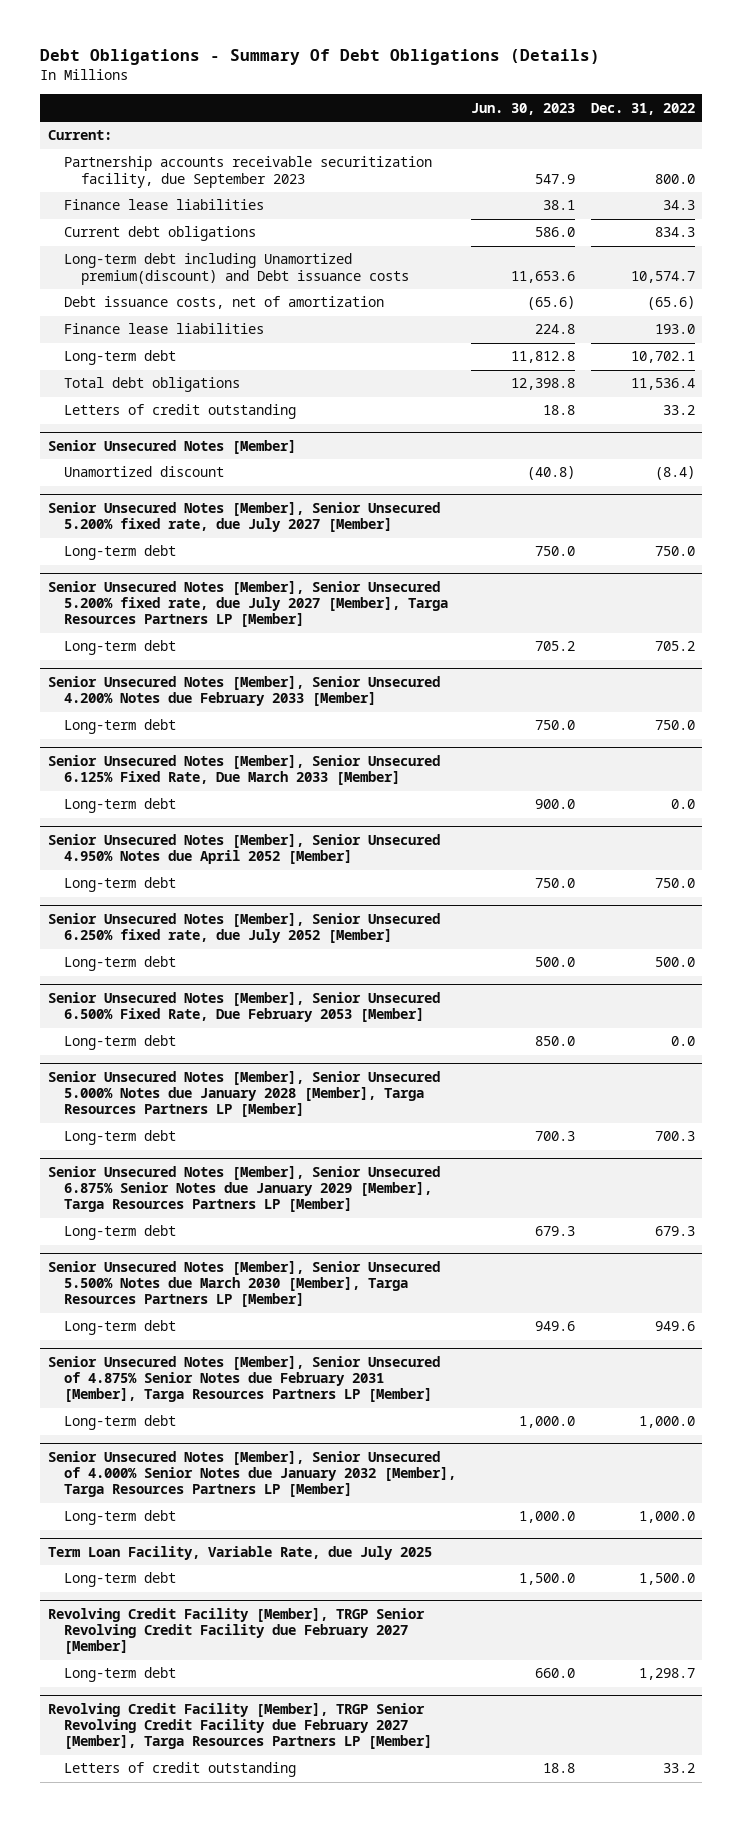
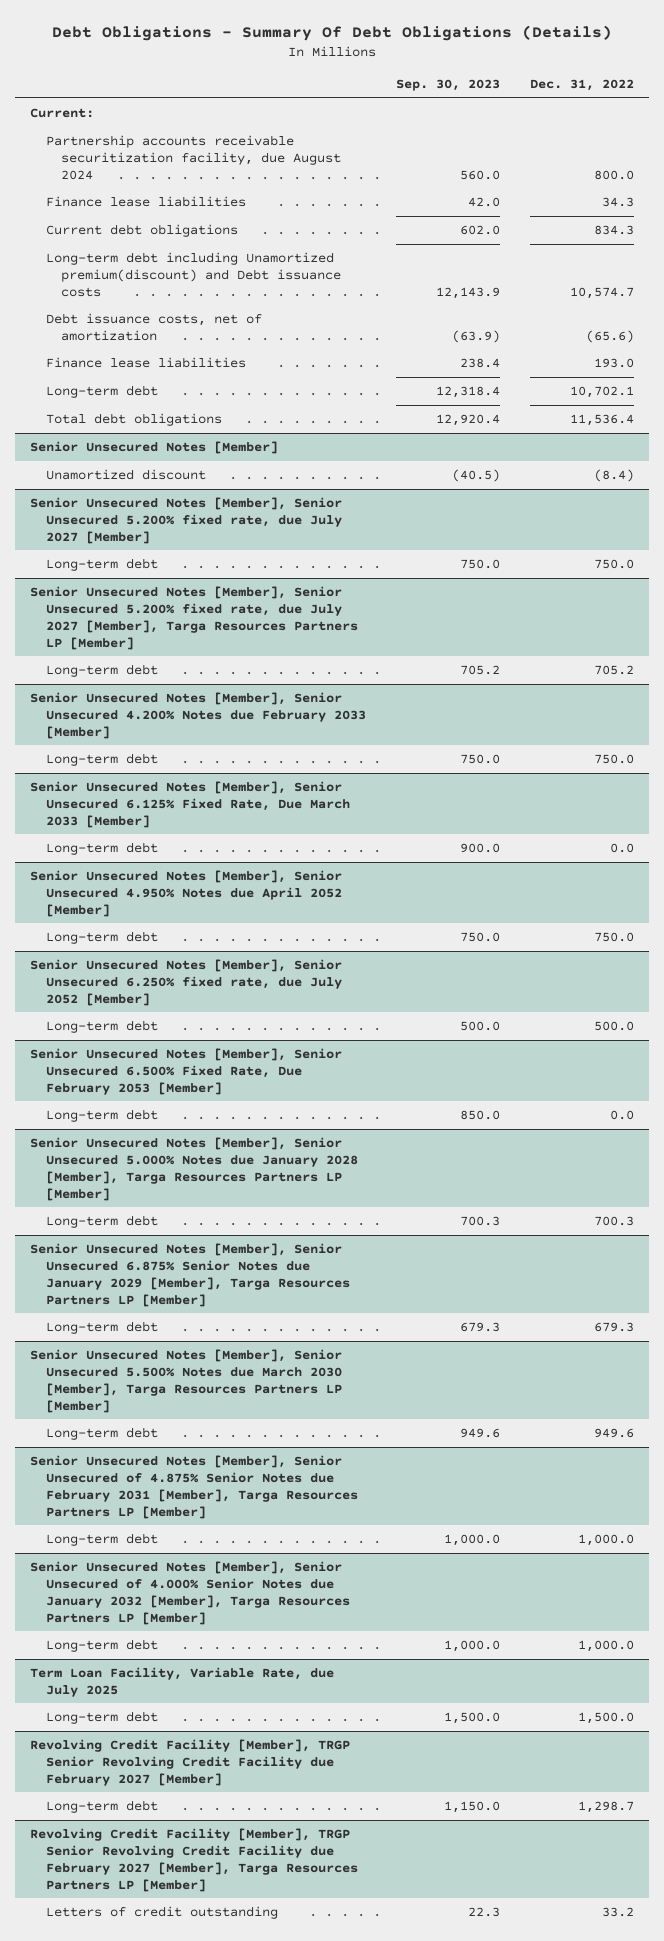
[471,102,576,115] Jun. 30, 2023 -> none
none -> [395,79,500,92] Sep. 30, 2023
[64,156,433,188] Partnership accounts receivable securitization facility, due September 2023 -> [45,134,341,180] Partnership accounts receivable securitization facility, due August 2024
[64,404,297,420] Letters of credit outstanding -> none

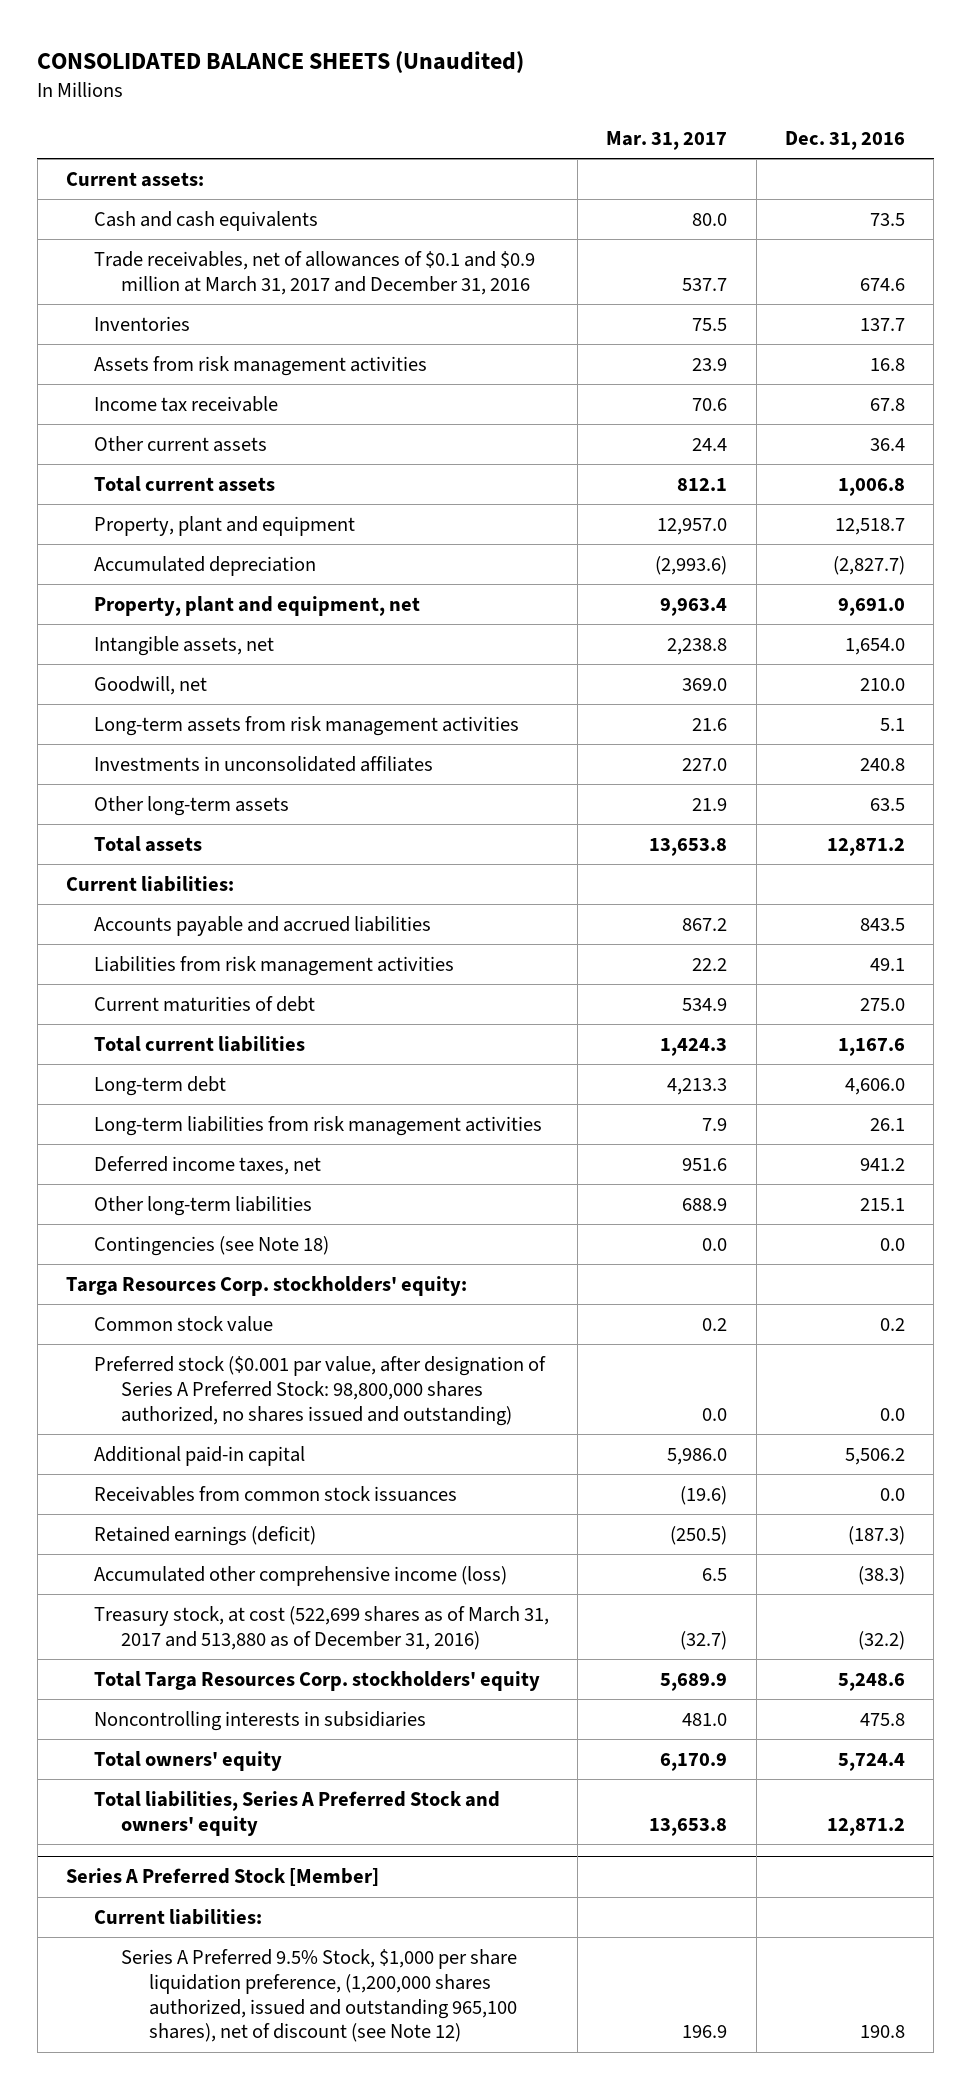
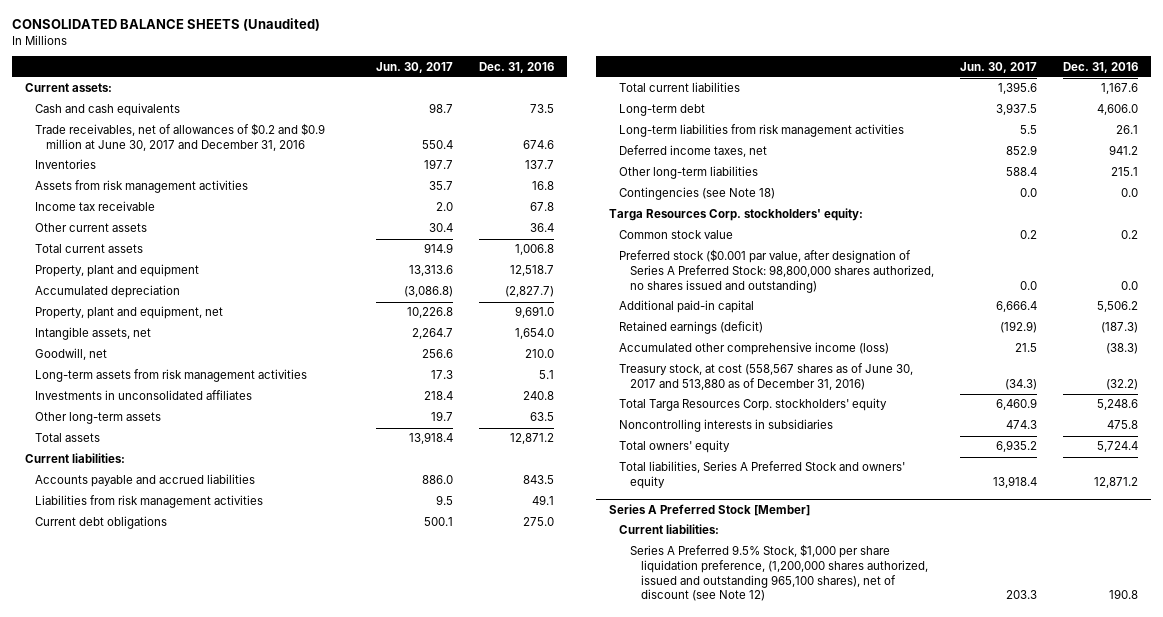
[606,131,728,151] Mar. 31, 2017 -> none
none -> [376,61,454,73] Jun. 30, 2017
[93,251,535,295] Trade receivables, net of allowances of $0.1 and $0.9 million at March 31, 2017 and December 31, 2016 -> [35,123,326,152] Trade receivables, net of allowances of $0.2 and $0.9 million at June 30, 2017 and December 31, 2016
[93,996,315,1013] Current maturities of debt -> [35,516,168,530] Current debt obligations
[93,1486,457,1503] Receivables from common stock issuances -> none
[93,1606,549,1650] Treasury stock, at cost (522,699 shares as of March 31, 2017 and 513,880 as of December 31, 2016) -> [619,363,914,391] Treasury stock, at cost (558,567 shares as of June 30, 2017 and 513,880 as of December 31, 2016)

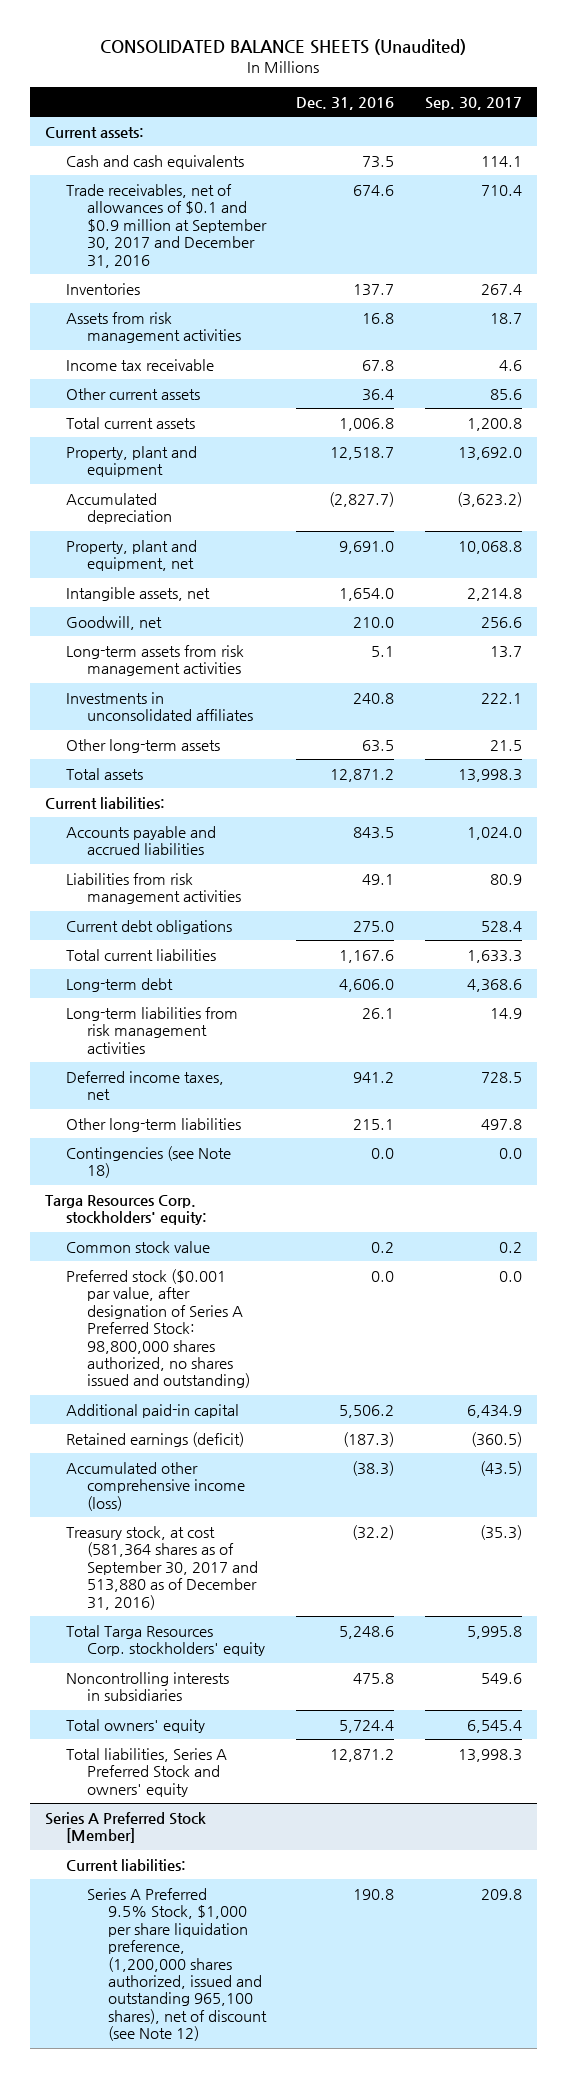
[376,61,454,73] Jun. 30, 2017 -> none
none -> [424,96,522,110] Sep. 30, 2017
[35,123,326,152] Trade receivables, net of allowances of $0.2 and $0.9 million at June 30, 2017 and December 31, 2016 -> [65,183,267,268] Trade receivables, net of allowances of $0.1 and $0.9 million at September 30, 2017 and December 31, 2016
[619,363,914,391] Treasury stock, at cost (558,567 shares as of June 30, 2017 and 513,880 as of December 31, 2016) -> [65,1525,258,1610] Treasury stock, at cost (581,364 shares as of September 30, 2017 and 513,880 as of December 31, 2016)

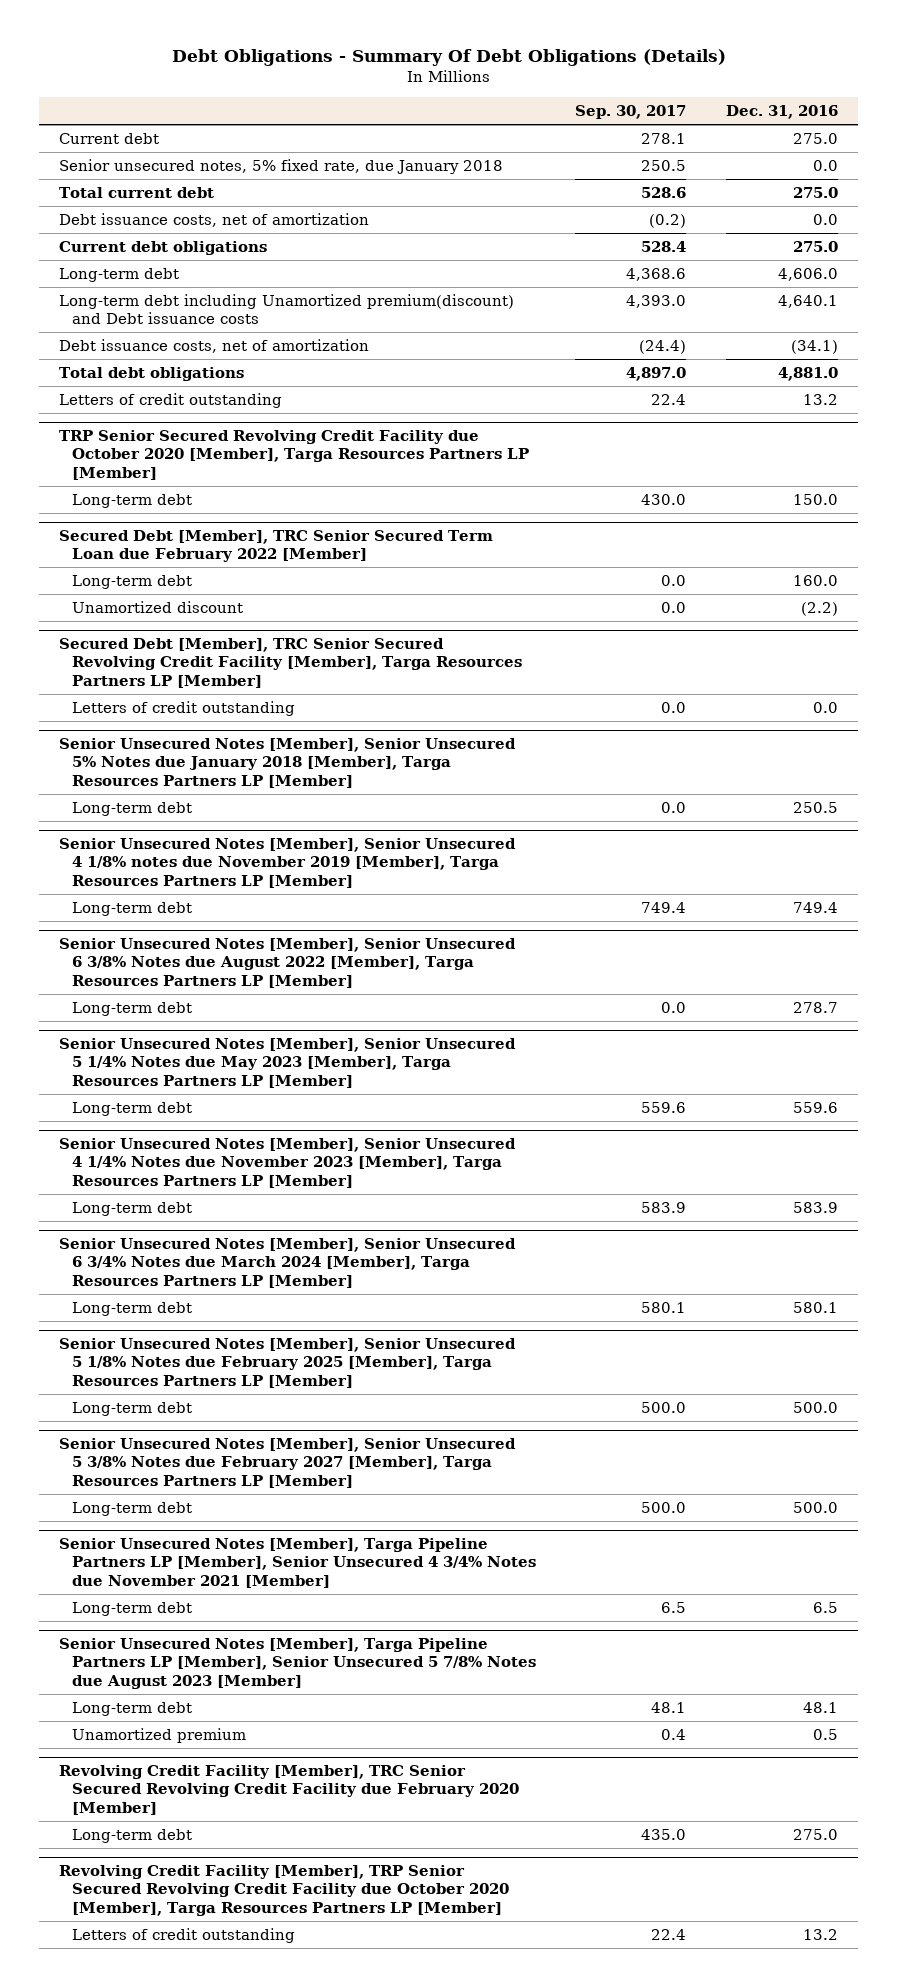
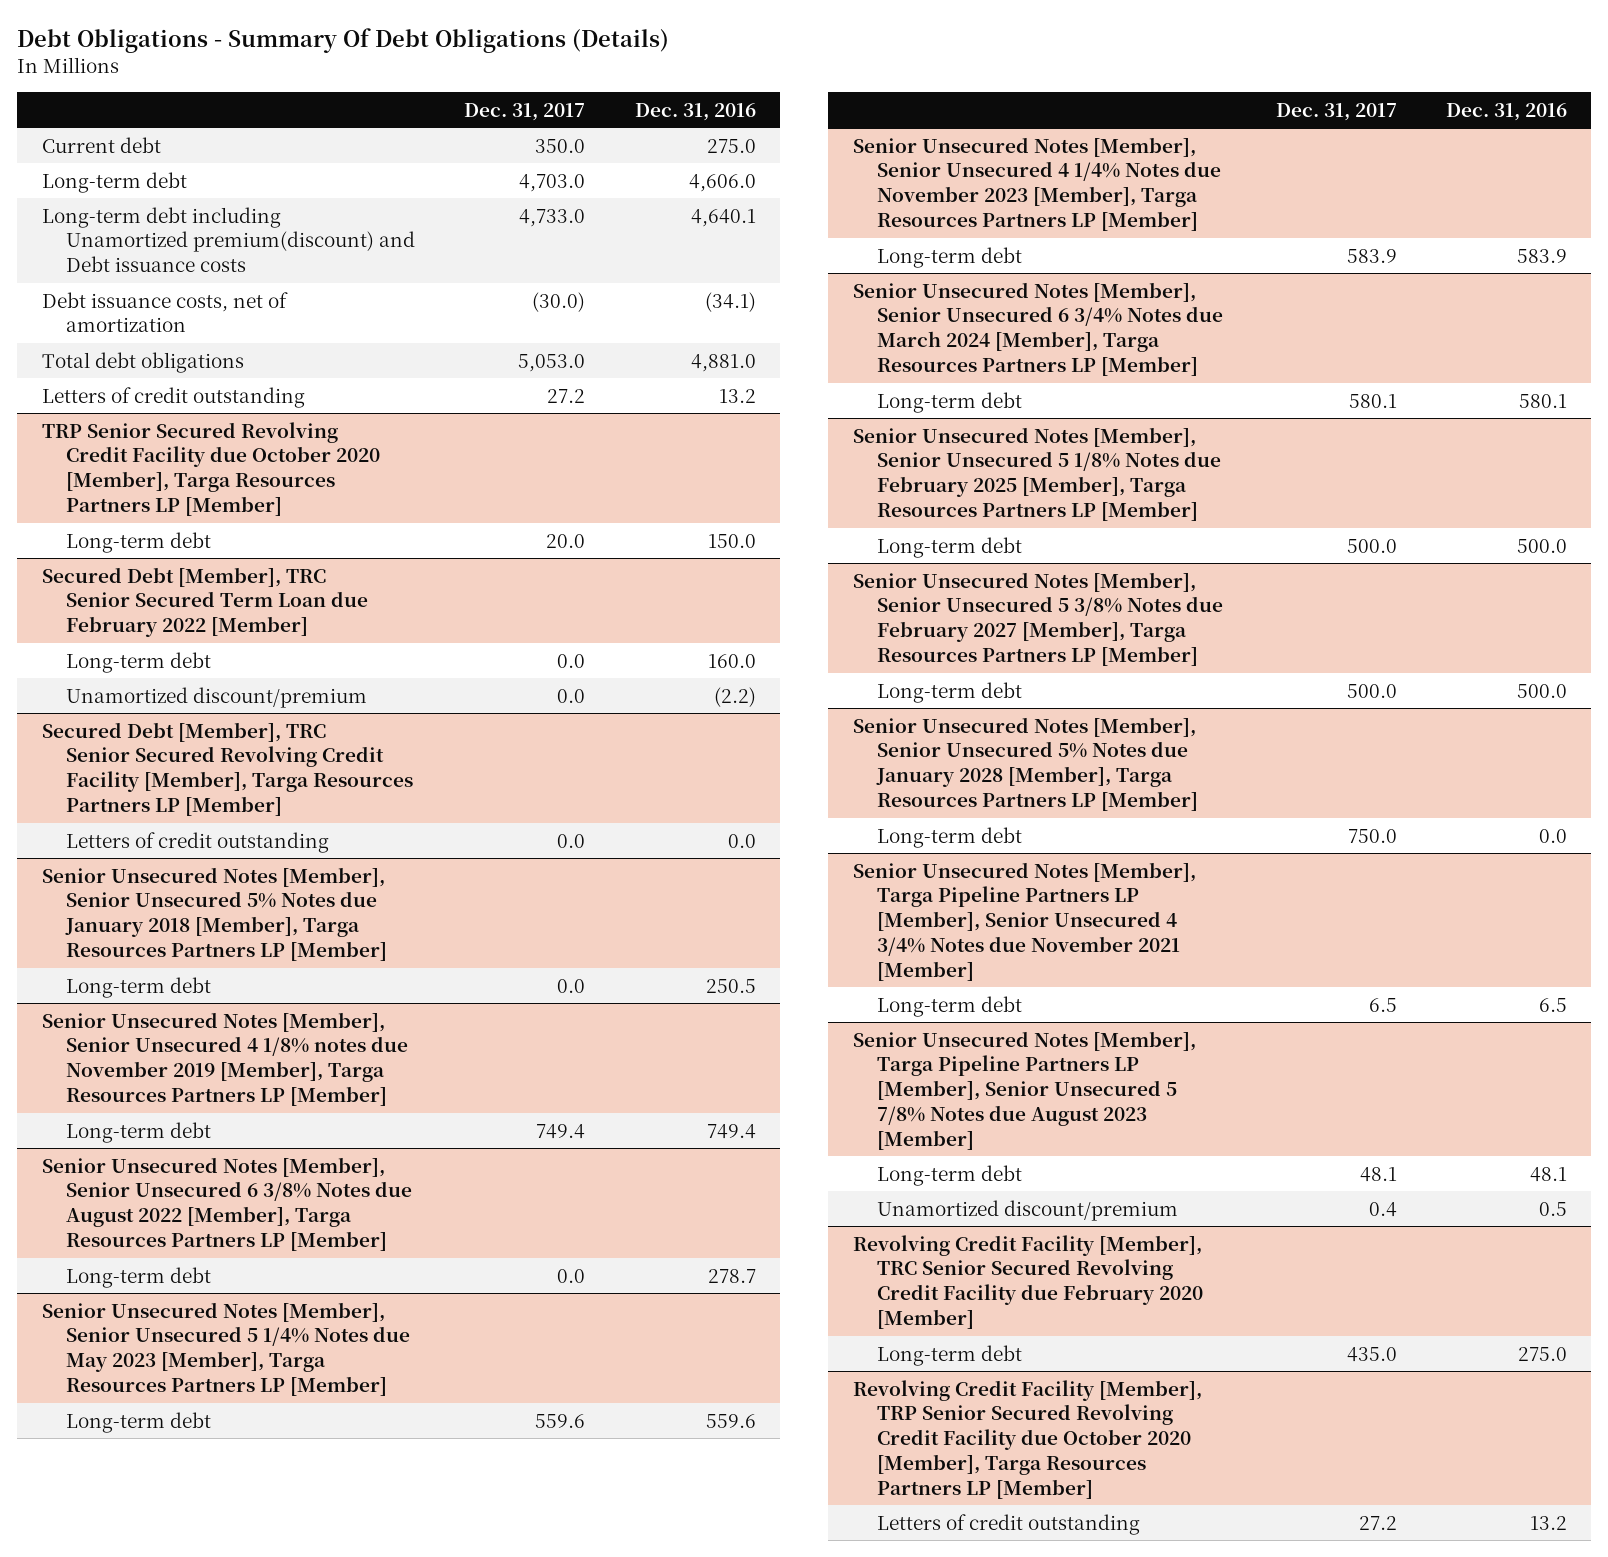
[575,105,687,120] Sep. 30, 2017 -> none
none -> [464,102,586,121] Dec. 31, 2017
[59,158,504,174] Senior unsecured notes, 5% fixed rate, due January 2018 -> none
[59,186,215,198] Total current debt -> none
[59,212,370,227] Debt issuance costs, net of amortization -> none
[59,240,268,255] Current debt obligations -> none
[71,600,243,613] Unamortized discount -> [66,686,368,708] Unamortized discount/premium
none -> [852,716,1199,812] Senior Unsecured Notes [Member], Senior Unsecured 5% Notes due January 2028 [Member], Targa Resources Partners LP [Member]
none -> [877,826,1023,848] Long-term debt
[71,1727,246,1743] Unamortized premium -> [877,1199,1179,1221] Unamortized discount/premium

